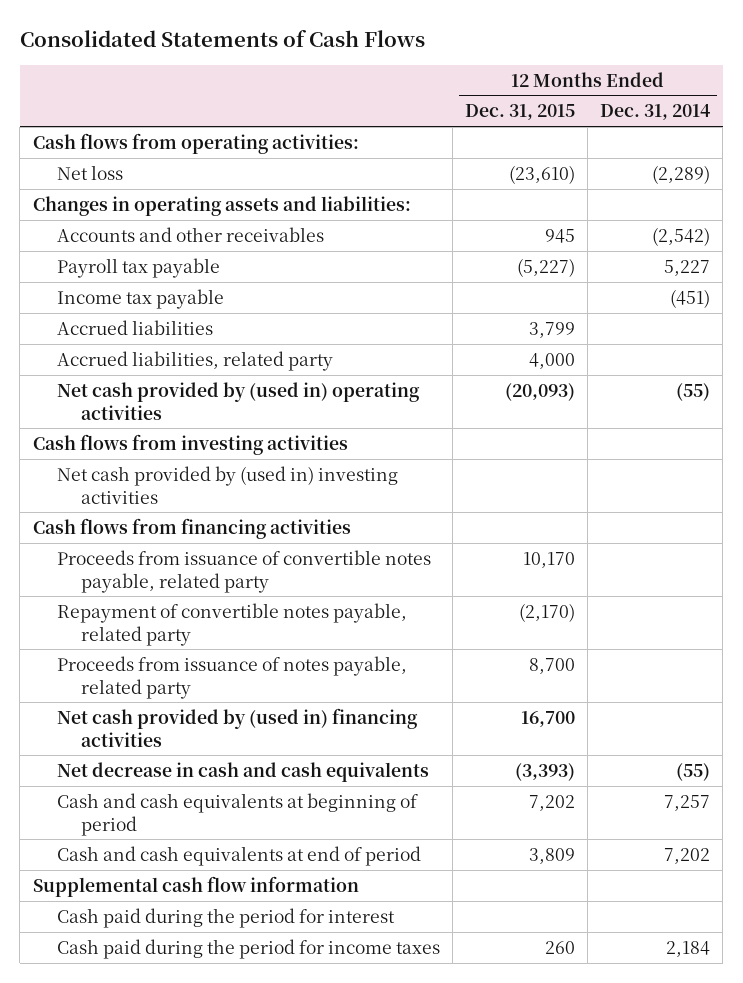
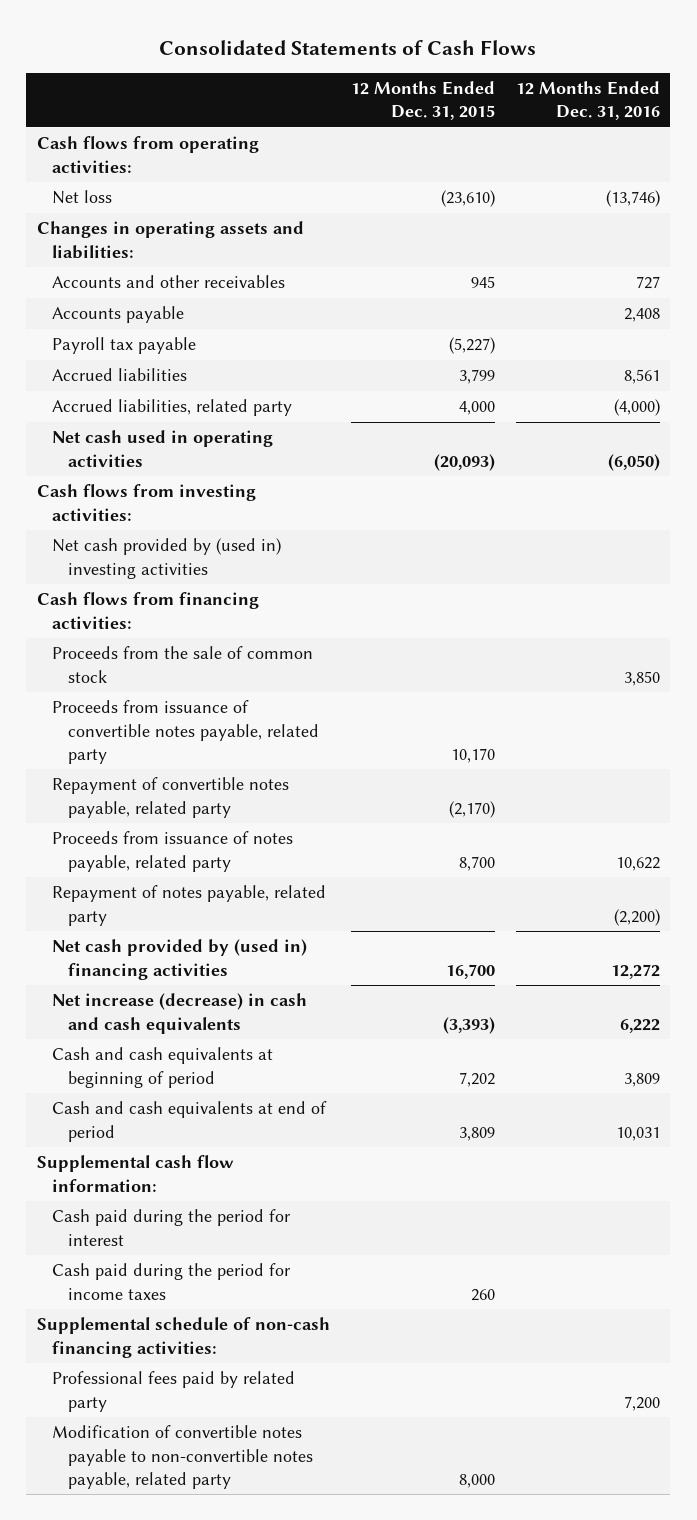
[600,104,711,121] Dec. 31, 2014 -> none
none -> [515,81,660,121] 12 Months Ended Dec. 31, 2016
none -> [52,306,185,324] Accounts payable
[56,288,224,309] Income tax payable -> none
[56,381,420,420] Net cash provided by (used in) operating activities -> [52,430,274,467] Net cash used in operating activities
[32,433,348,455] Cash flows from investing activities -> [36,484,256,521] Cash flows from investing activities:
[32,517,351,539] Cash flows from financing activities -> [36,592,259,629] Cash flows from financing activities:
none -> [52,646,314,683] Proceeds from the sale of common stock
none -> [52,885,327,926] Repayment of notes payable, related party
[56,761,429,782] Net decrease in cash and cash equivalents -> [52,993,308,1034] Net increase (decrease) in cash and cash equivalents
[32,875,359,897] Supplemental cash flow information -> [36,1155,234,1192] Supplemental cash flow information:
none -> [36,1317,330,1358] Supplemental schedule of non-cash financing activities:
none -> [52,1371,296,1412] Professional fees paid by related party
none -> [52,1425,313,1489] Modification of convertible notes payable to non-convertible notes payable, related party

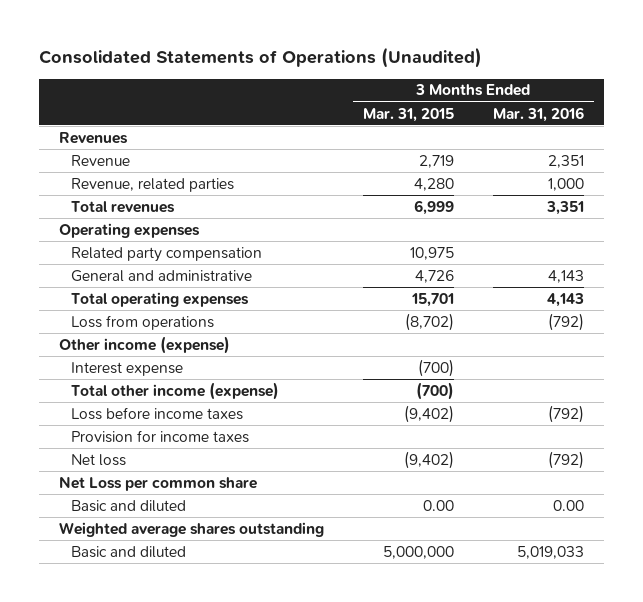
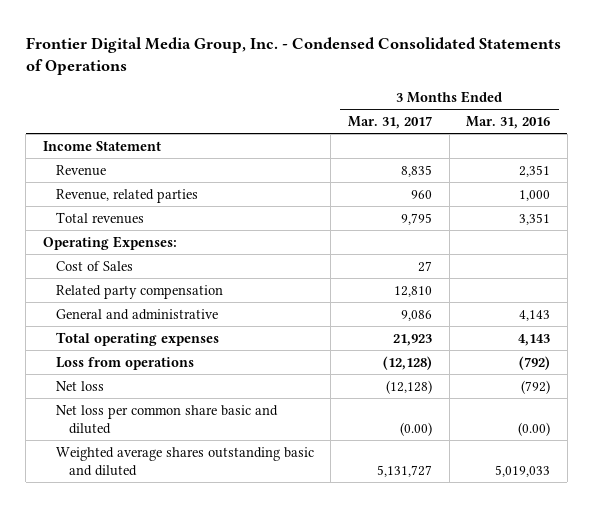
[38,46,482,68] Consolidated Statements of Operations (Unaudited) -> [25,36,561,76] Frontier Digital Media Group, Inc. - Condensed Consolidated Statements of Operations
[362,107,454,122] Mar. 31, 2015 -> none
none -> [348,116,433,130] Mar. 31, 2017
[58,131,128,144] Revenues -> none
none -> [43,140,162,151] Income Statement
[58,222,200,238] Operating expenses -> [43,235,178,250] Operating Expenses:
none -> [55,260,133,271] Cost of Sales
[58,335,230,354] Other income (expense) -> none
[70,361,183,376] Interest expense -> none
[70,381,279,400] Total other income (expense) -> none
[70,406,243,420] Loss before income taxes -> none
[70,429,249,443] Provision for income taxes -> none
[58,476,257,491] Net Loss per common share -> none
[58,521,324,537] Weighted average shares outstanding -> none
[70,499,186,512] Basic and diluted -> [55,404,278,434] Net loss per common share basic and diluted
[553,499,585,511] 0.00 -> [518,421,551,436] (0.00)
[70,545,186,558] Basic and diluted -> [55,446,314,476] Weighted average shares outstanding basic and diluted

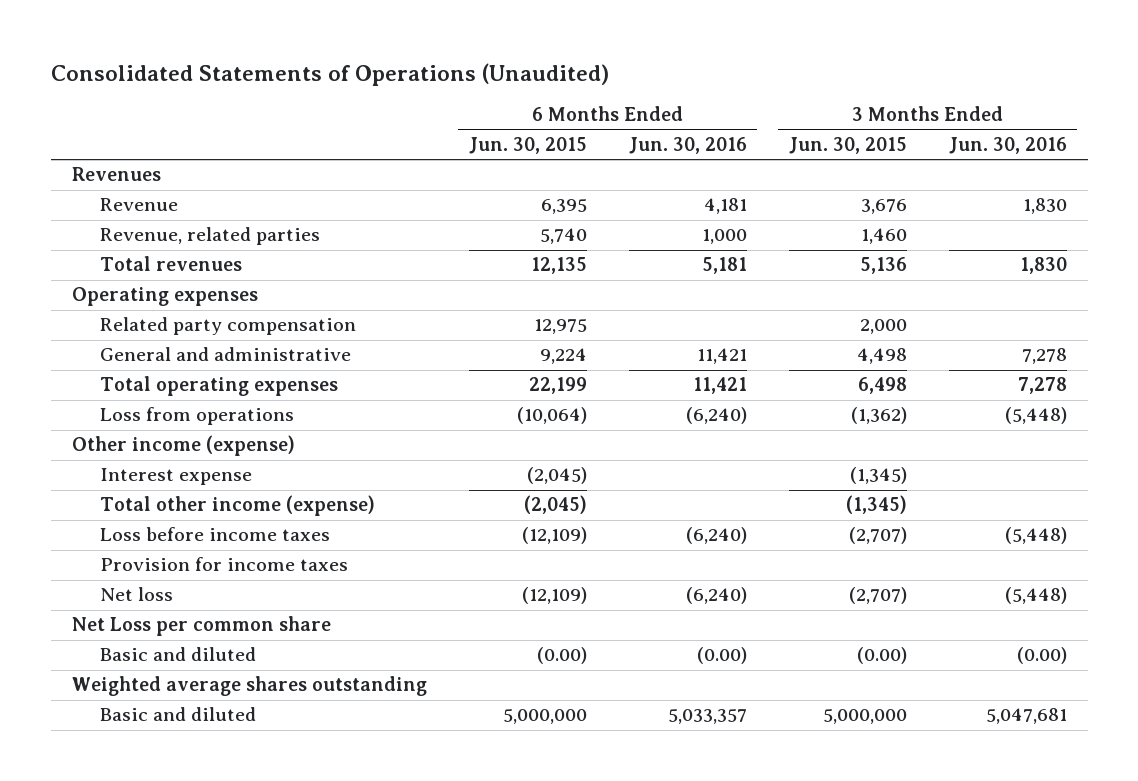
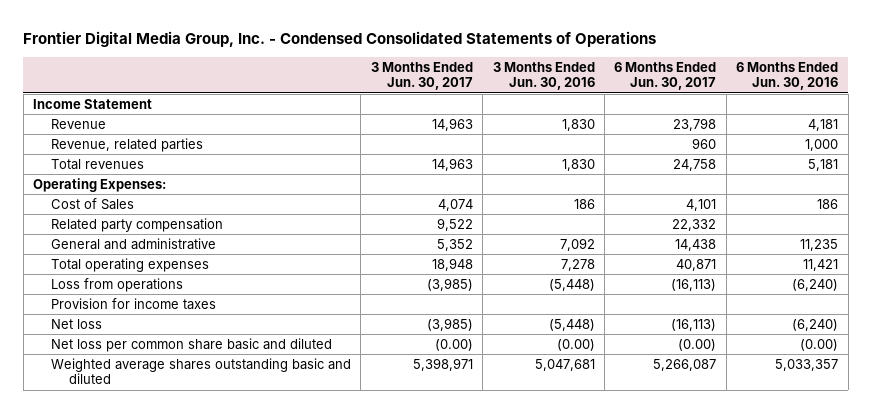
[50,62,609,86] Consolidated Statements of Operations (Unaudited) -> [23,30,657,47] Frontier Digital Media Group, Inc. - Condensed Consolidated Statements of Operations
[468,137,587,155] Jun. 30, 2015 -> none
[788,137,907,155] Jun. 30, 2015 -> none
none -> [370,61,473,91] 3 Months Ended Jun. 30, 2017
none -> [614,61,717,91] 6 Months Ended Jun. 30, 2017
[71,167,161,182] Revenues -> none
none -> [33,98,153,109] Income Statement
[71,287,258,307] Operating expenses -> [33,177,167,192] Operating Expenses:
none -> [51,197,135,210] Cost of Sales
[696,348,747,365] 11,421 -> [800,238,839,251] 11,235
[1021,348,1067,365] 7,278 -> [559,237,595,251] 7,092
[71,435,295,457] Other income (expense) -> none
[100,468,253,486] Interest expense -> none
[100,495,376,517] Total other income (expense) -> none
[100,527,331,542] Loss before income taxes -> none
[71,616,331,637] Net Loss per common share -> none
[71,676,427,697] Weighted average shares outstanding -> none
[100,647,257,662] Basic and diluted -> [51,337,333,352] Net loss per common share basic and diluted
[100,707,257,722] Basic and diluted -> [51,357,352,385] Weighted average shares outstanding basic and diluted

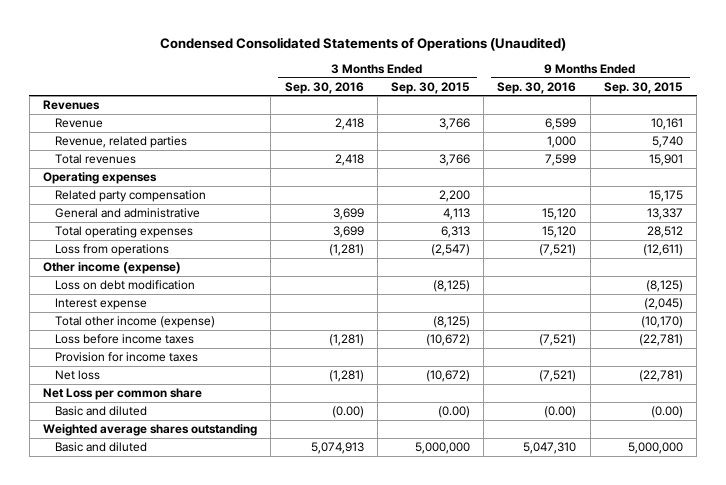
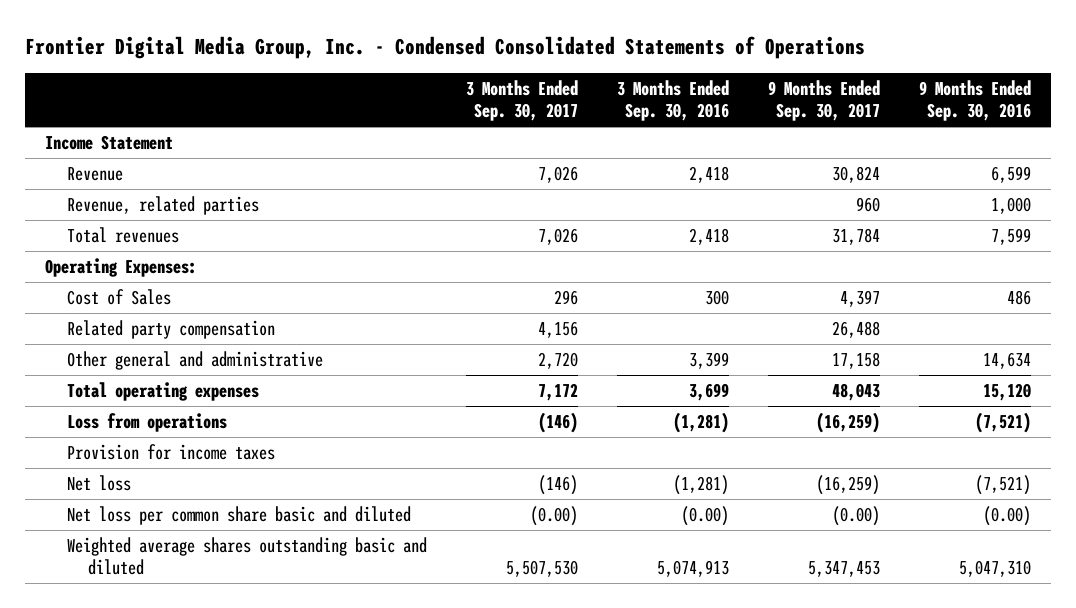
[159,36,566,51] Condensed Consolidated Statements of Operations (Unaudited) -> [25,36,866,60] Frontier Digital Media Group, Inc. - Condensed Consolidated Statements of Operations
[390,81,470,94] Sep. 30, 2015 -> none
[603,81,683,94] Sep. 30, 2015 -> none
none -> [465,80,578,122] 3 Months Ended Sep. 30, 2017
none -> [768,80,881,122] 9 Months Ended Sep. 30, 2017
[43,100,101,111] Revenues -> none
none -> [44,135,173,151] Income Statement
[43,172,158,185] Operating expenses -> [44,258,197,278] Operating Expenses:
none -> [66,289,171,306] Cost of Sales
[54,208,200,219] General and administrative -> [66,351,323,371] Other general and administrative
[332,208,364,221] 3,699 -> [688,352,729,370] 3,399
[542,208,577,221] 15,120 -> [983,352,1032,370] 14,634
[43,262,182,275] Other income (expense) -> none
[54,280,195,291] Loss on debt modification -> none
[54,298,147,311] Interest expense -> none
[54,316,215,329] Total other income (expense) -> none
[54,334,194,345] Loss before income taxes -> none
[43,388,203,401] Net Loss per common share -> none
[43,424,258,437] Weighted average shares outstanding -> none
[54,406,147,417] Basic and diluted -> [66,506,411,526] Net loss per common share basic and diluted
[54,442,147,453] Basic and diluted -> [66,537,427,576] Weighted average shares outstanding basic and diluted

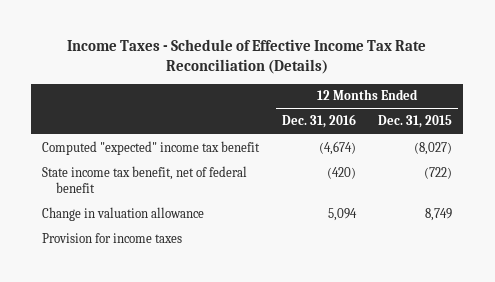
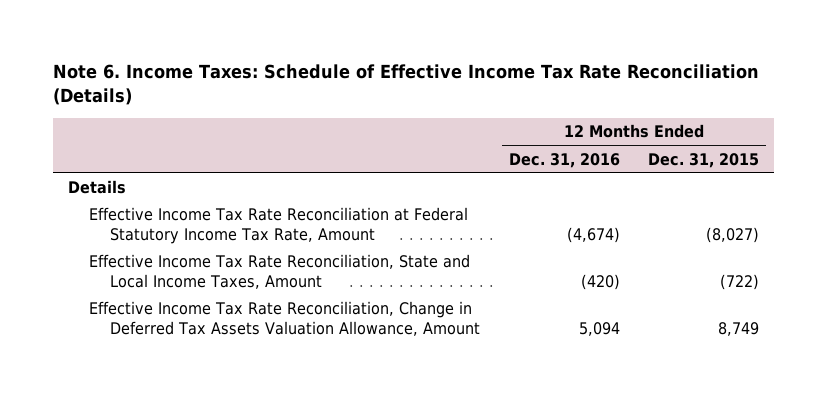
[67,38,427,74] Income Taxes - Schedule of Effective Income Tax Rate Reconciliation (Details) -> [53,63,760,106] Note 6. Income Taxes: Schedule of Effective Income Tax Rate Reconciliation (Details)
[42,232,183,243] Provision for income taxes -> none
none -> [67,180,126,195] Details
[42,140,261,155] Computed "expected" income tax benefit -> [88,207,468,245] Effective Income Tax Rate Reconciliation at Federal Statutory Income Tax Rate, Amount
[42,165,248,193] State income tax benefit, net of federal benefit -> [88,254,470,290] Effective Income Tax Rate Reconciliation, State and Local Income Taxes, Amount
[42,206,205,221] Change in valuation allowance -> [88,301,481,337] Effective Income Tax Rate Reconciliation, Change in Deferred Tax Assets Valuation Allowance, Amount

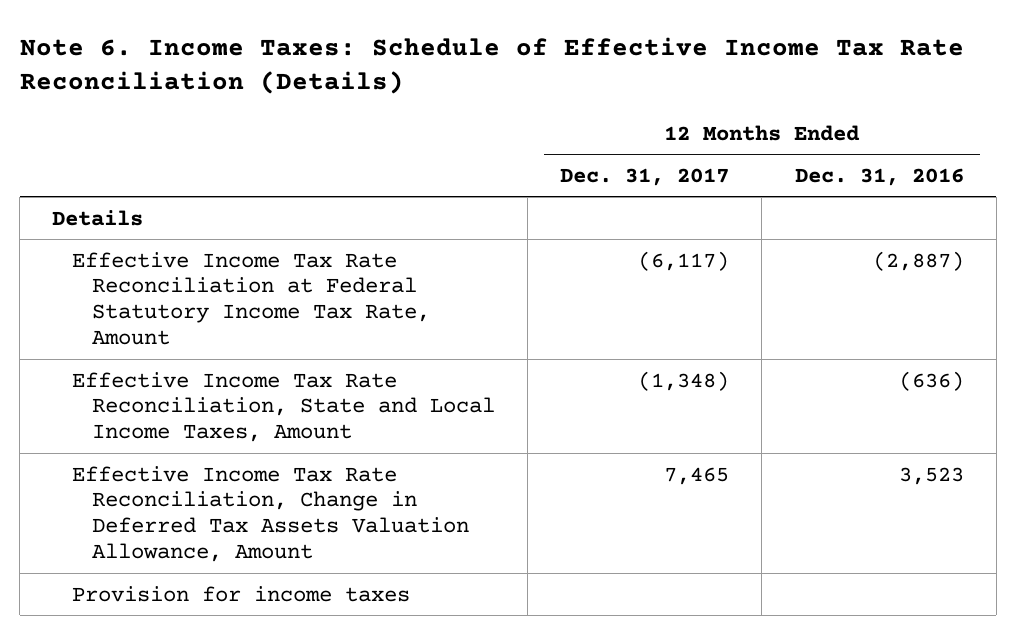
[648,152,760,168] Dec. 31, 2015 -> none
none -> [560,167,730,186] Dec. 31, 2017
[566,227,620,244] (4,674) -> [872,250,964,271] (2,887)
[580,274,620,291] (420) -> [898,370,964,391] (636)
[578,322,620,337] 5,094 -> [898,466,964,485] 3,523
none -> [72,585,411,602] Provision for income taxes

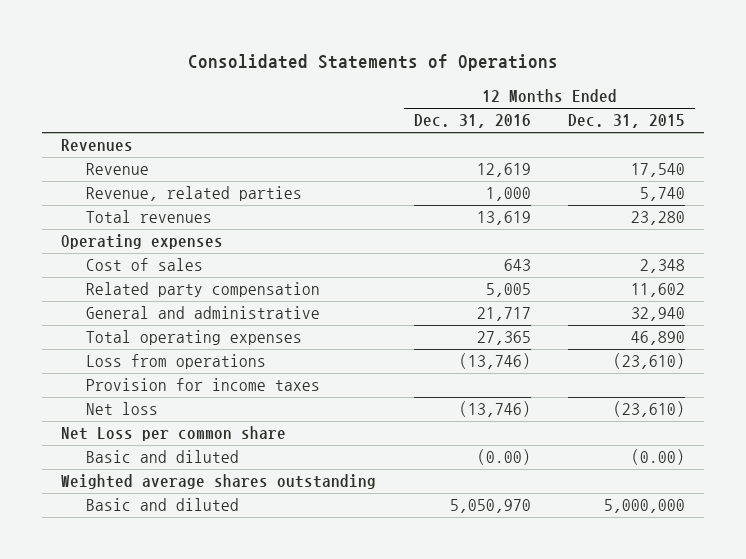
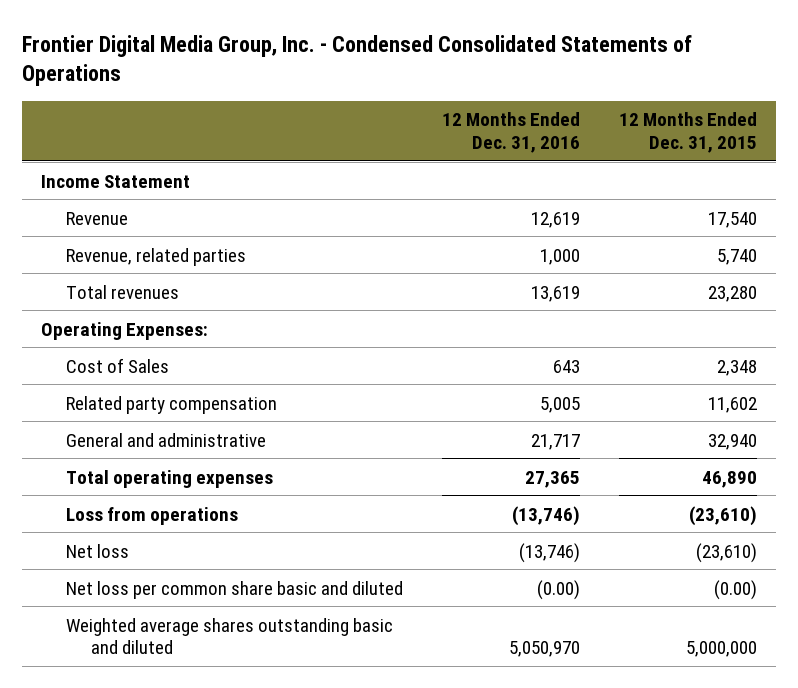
[188,54,559,72] Consolidated Statements of Operations -> [21,34,692,87] Frontier Digital Media Group, Inc. - Condensed Consolidated Statements of Operations
[60,139,133,152] Revenues -> none
none -> [41,174,191,188] Income Statement
[60,234,223,250] Operating expenses -> [41,321,209,340] Operating Expenses:
[85,258,203,272] Cost of sales -> [66,357,170,373] Cost of Sales
[85,378,320,392] Provision for income taxes -> none
[60,426,286,442] Net Loss per common share -> none
[60,474,376,490] Weighted average shares outstanding -> none
[85,450,239,464] Basic and diluted -> [66,580,404,599] Net loss per common share basic and diluted
[85,498,239,512] Basic and diluted -> [66,617,394,655] Weighted average shares outstanding basic and diluted

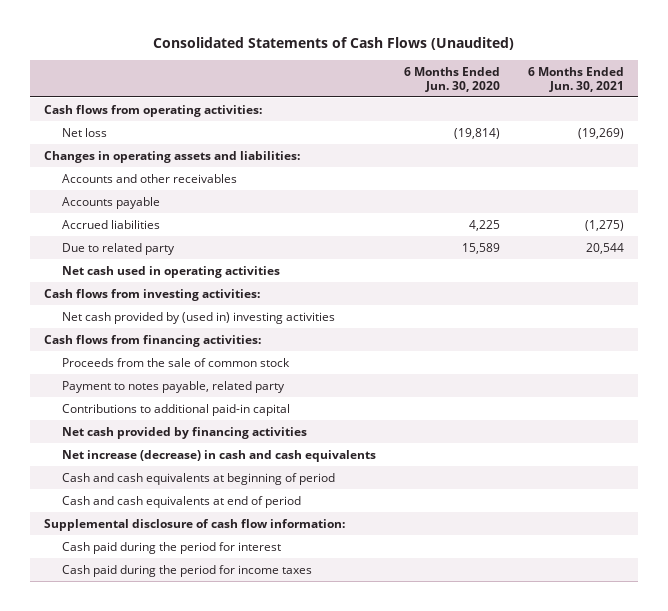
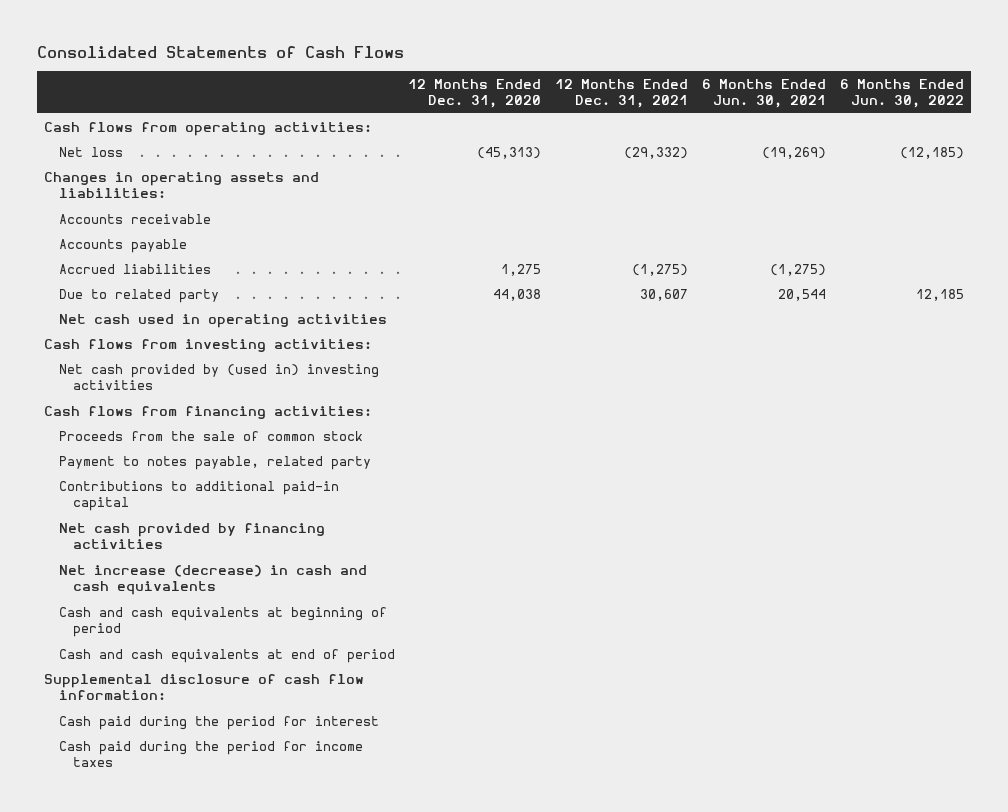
[152,37,514,51] Consolidated Statements of Cash Flows (Unaudited) -> [37,45,405,58] Consolidated Statements of Cash Flows
[403,66,500,92] 6 Months Ended Jun. 30, 2020 -> none
none -> [408,78,542,109] 12 Months Ended Dec. 31, 2020
none -> [555,78,689,109] 12 Months Ended Dec. 31, 2021
none -> [840,78,965,109] 6 Months Ended Jun. 30, 2022
[61,173,237,183] Accounts and other receivables -> [58,213,211,224] Accounts receivable

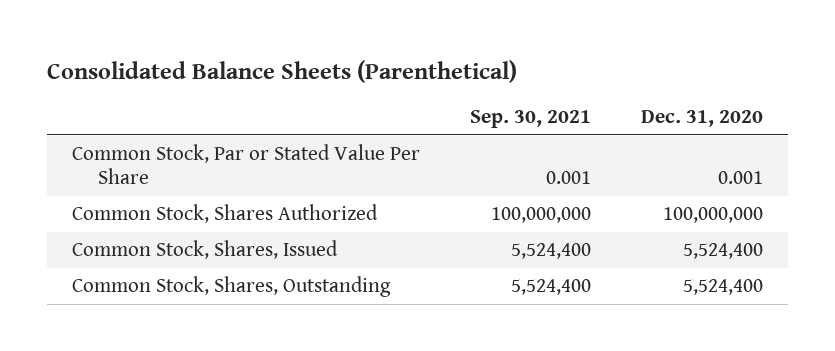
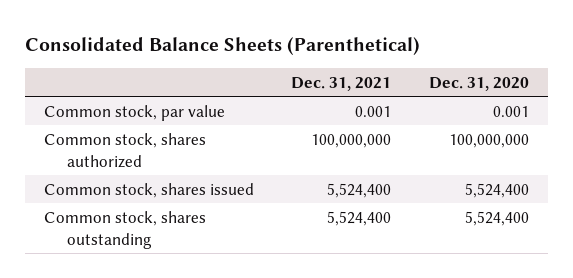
[470,110,592,129] Sep. 30, 2021 -> none
none -> [291,76,392,91] Dec. 31, 2021
[72,144,421,184] Common Stock, Par or Stated Value Per Share -> [43,104,225,121] Common stock, par value
[72,204,379,224] Common Stock, Shares Authorized -> [43,132,206,168] Common stock, shares authorized
[72,240,339,260] Common Stock, Shares, Issued -> [43,182,254,198] Common stock, shares issued
[72,276,392,298] Common Stock, Shares, Outstanding -> [43,210,206,249] Common stock, shares outstanding

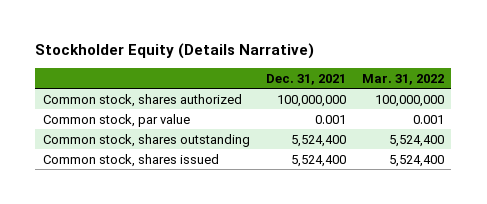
[24,37,420,56] Consolidated Balance Sheets (Parenthetical) -> [35,43,315,60] Stockholder Equity (Details Narrative)
[429,76,530,91] Dec. 31, 2020 -> none
none -> [361,73,444,85] Mar. 31, 2022
[43,104,225,121] Common stock, par value -> [42,113,190,127] Common stock, par value
[43,182,254,198] Common stock, shares issued -> [42,153,219,167] Common stock, shares issued

